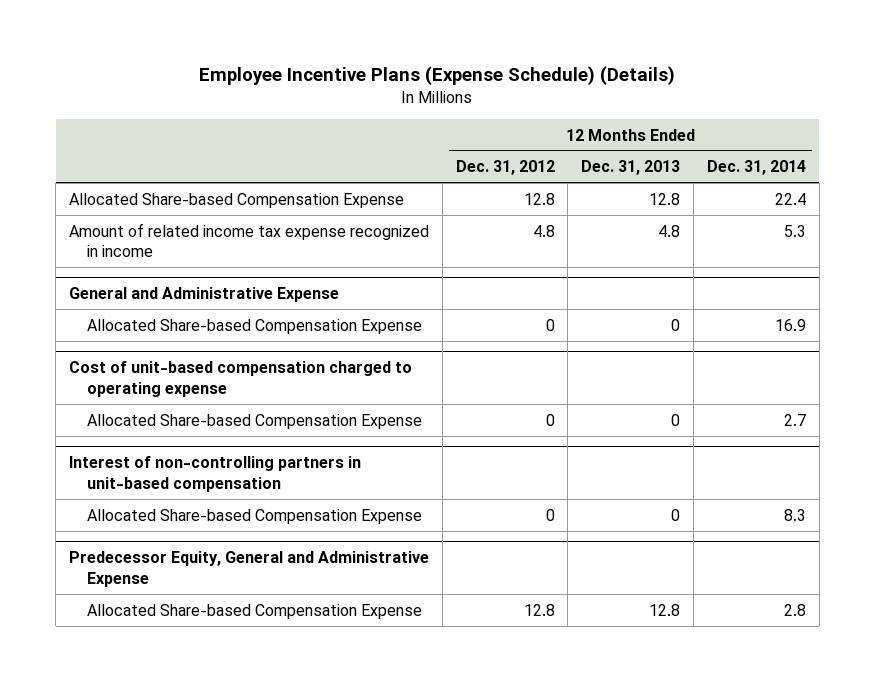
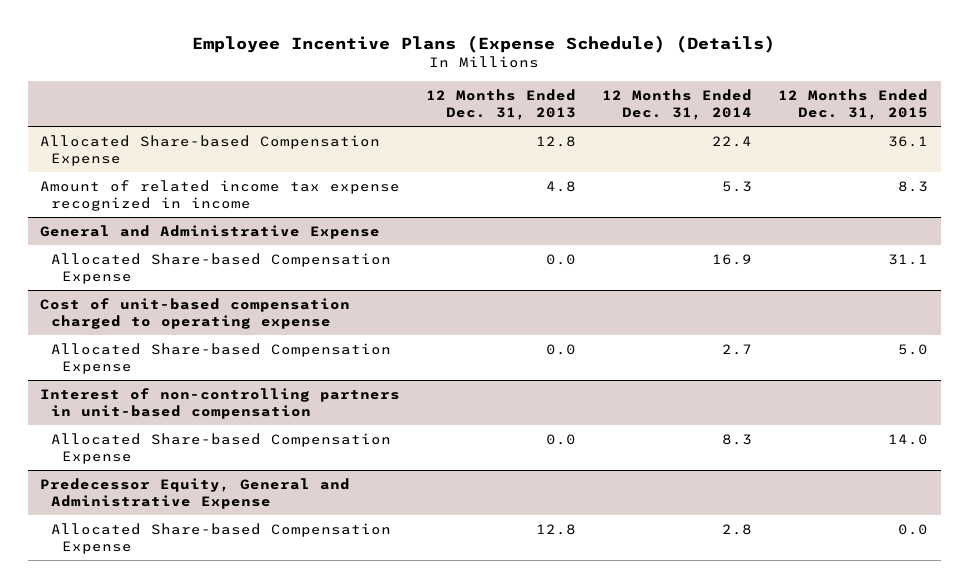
[455,160,555,176] Dec. 31, 2012 -> none
none -> [778,88,929,121] 12 Months Ended Dec. 31, 2015
[671,318,681,331] 0 -> [546,253,577,265] 0.0
[671,413,681,426] 0 -> [546,343,577,355] 0.0
[671,508,681,521] 0 -> [546,433,577,445] 0.0

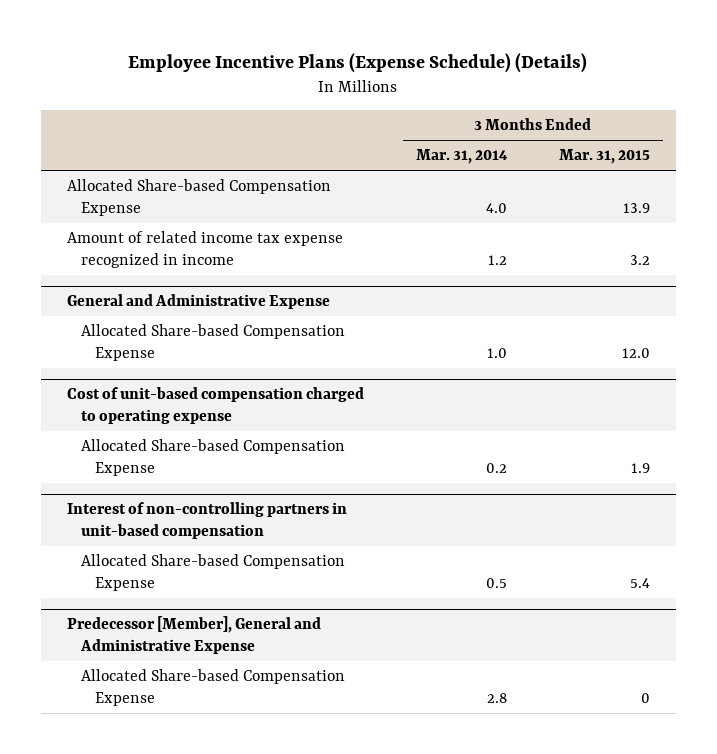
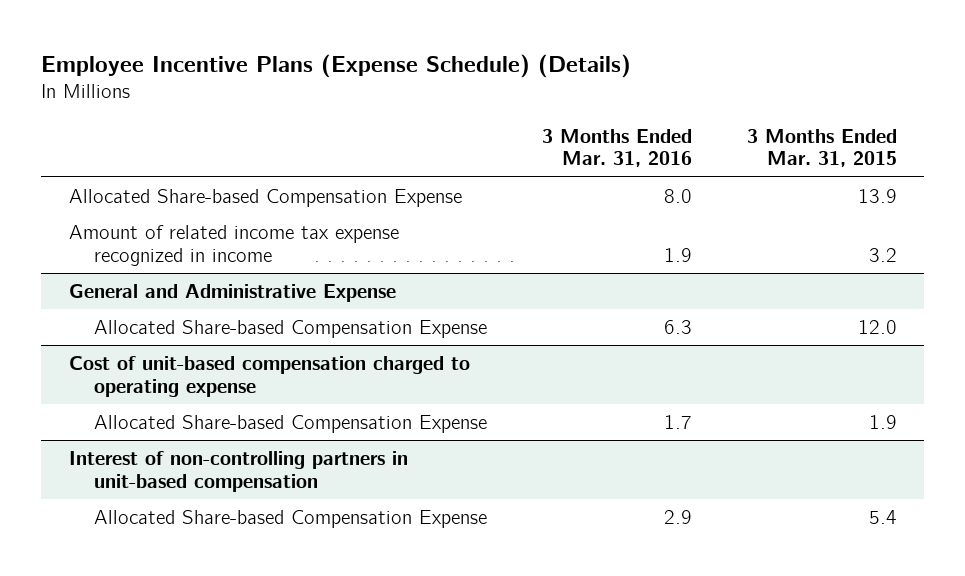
[415,149,508,165] Mar. 31, 2014 -> none
none -> [541,128,692,168] 3 Months Ended Mar. 31, 2016
[66,616,321,655] Predecessor [Member], General and Administrative Expense -> none
[80,669,345,707] Allocated Share-based Compensation Expense -> none

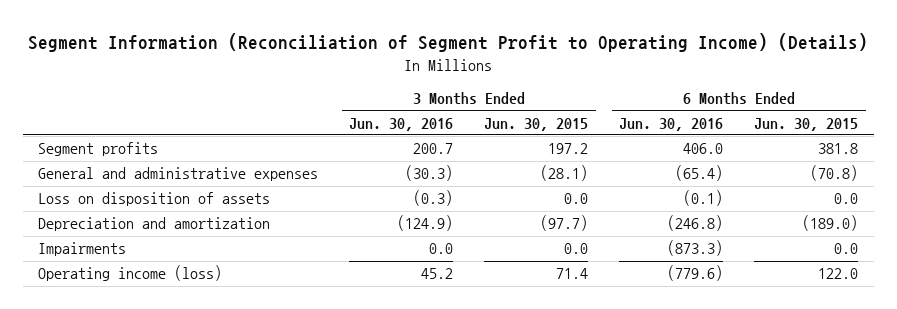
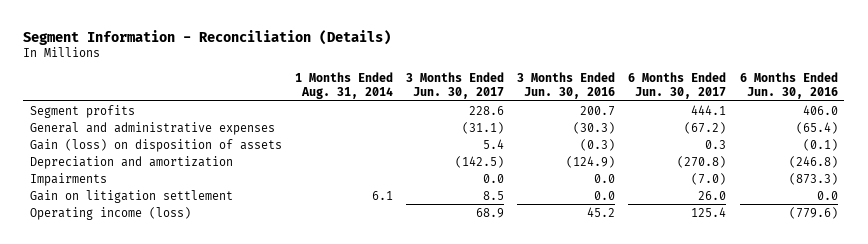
[28,32,869,52] Segment Information (Reconciliation of Segment Profit to Operating Income) (Details) -> [23,29,392,45] Segment Information - Reconciliation (Details)
[484,117,589,131] Jun. 30, 2015 -> none
[754,117,859,131] Jun. 30, 2015 -> none
none -> [295,71,394,100] 1 Months Ended Aug. 31, 2014
none -> [406,71,505,100] 3 Months Ended Jun. 30, 2017
none -> [628,71,727,100] 6 Months Ended Jun. 30, 2017
[38,192,271,207] Loss on disposition of assets -> [29,138,282,152] Gain (loss) on disposition of assets
none -> [29,189,233,203] Gain on litigation settlement

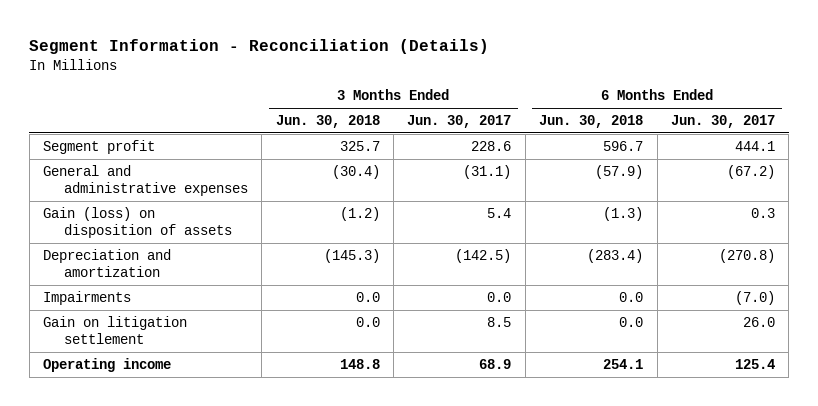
[295,71,394,100] 1 Months Ended Aug. 31, 2014 -> none
[517,71,616,100] 3 Months Ended Jun. 30, 2016 -> none
[739,71,838,100] 6 Months Ended Jun. 30, 2016 -> none
none -> [275,115,380,129] Jun. 30, 2018
none -> [539,115,644,129] Jun. 30, 2018
[29,104,135,118] Segment profits -> [43,139,156,154] Segment profit
[29,206,191,220] Operating income (loss) -> [43,357,172,372] Operating income

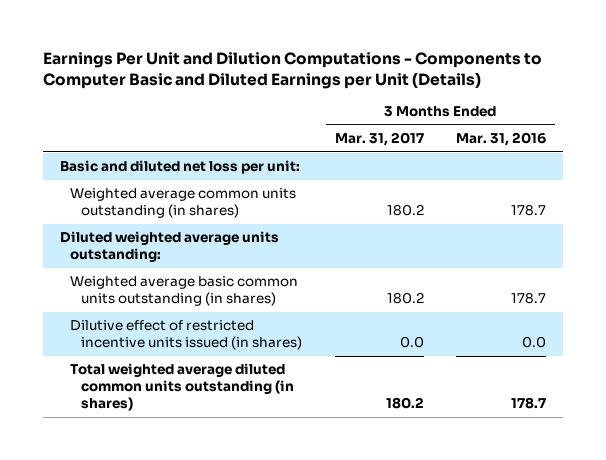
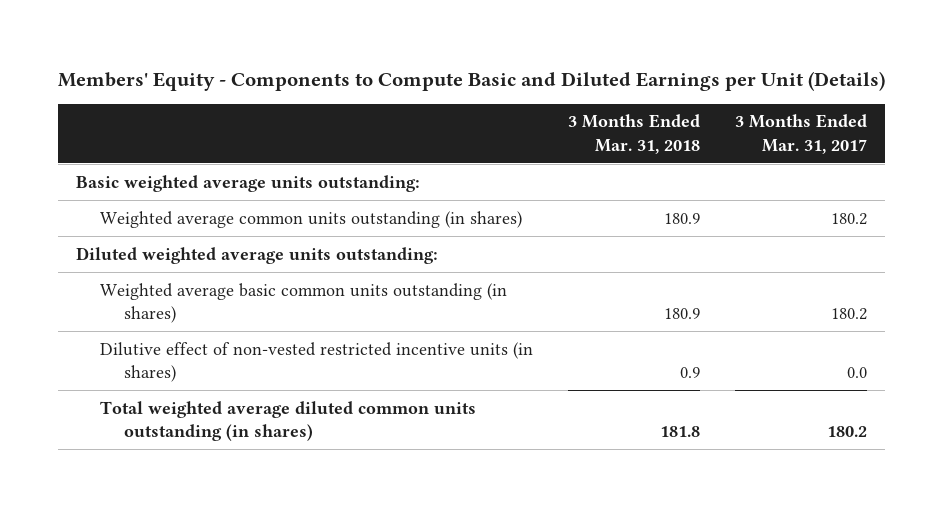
[43,52,543,89] Earnings Per Unit and Dilution Computations - Components to Computer Basic and Diluted Earnings per Unit (Details) -> [57,70,885,91] Members' Equity - Components to Compute Basic and Diluted Earnings per Unit (Details)
[456,132,547,147] Mar. 31, 2016 -> none
none -> [568,114,701,154] 3 Months Ended Mar. 31, 2018
[59,160,300,175] Basic and diluted net loss per unit: -> none
none -> [75,174,420,192] Basic weighted average units outstanding:
[70,320,302,351] Dilutive effect of restricted incentive units issued (in shares) -> [99,341,533,382] Dilutive effect of non-vested restricted incentive units (in shares)

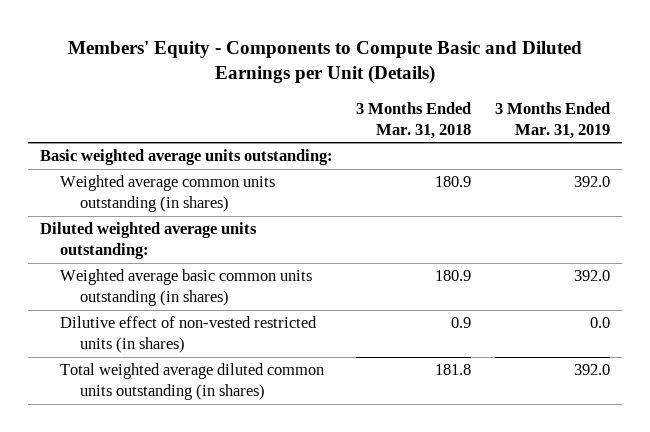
[735,114,868,154] 3 Months Ended Mar. 31, 2017 -> none
none -> [494,101,610,139] 3 Months Ended Mar. 31, 2019
[99,341,533,382] Dilutive effect of non-vested restricted incentive units (in shares) -> [59,316,317,354] Dilutive effect of non-vested restricted units (in shares)

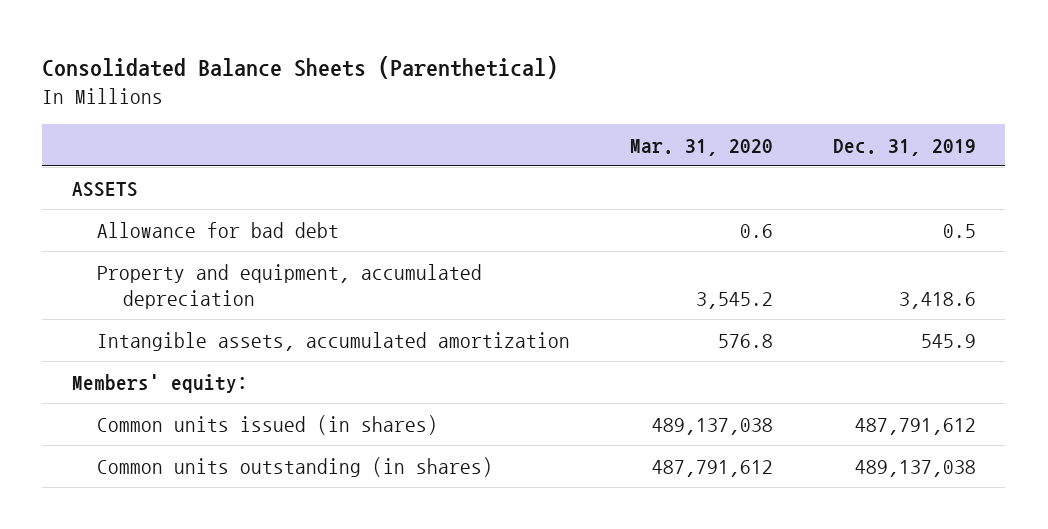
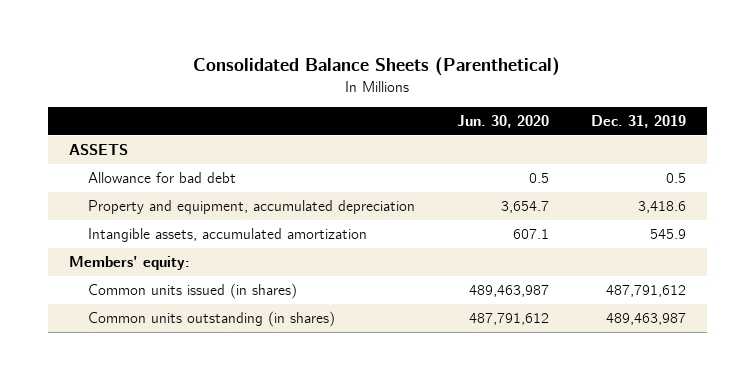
[629,138,773,156] Mar. 31, 2020 -> none
none -> [456,115,549,129] Jun. 30, 2020
[854,459,976,477] 489,137,038 -> [605,313,686,326] 489,463,987

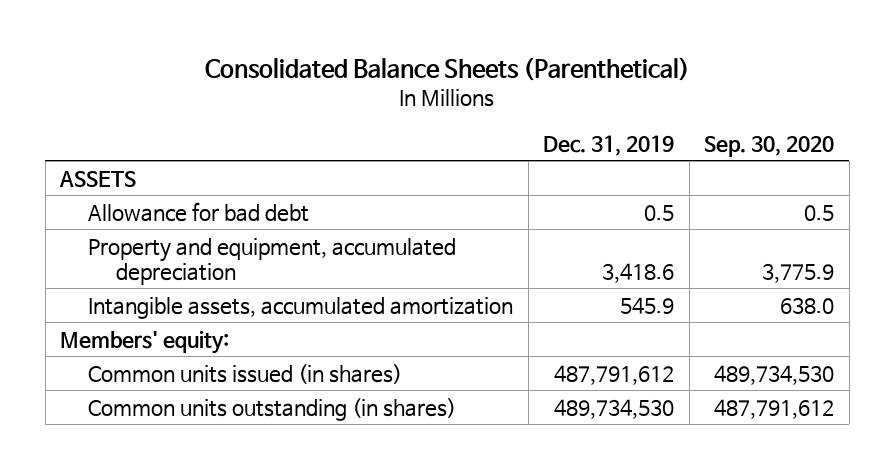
[456,115,549,129] Jun. 30, 2020 -> none
none -> [704,135,835,157] Sep. 30, 2020
[605,313,686,326] 489,463,987 -> [554,398,675,419] 489,734,530

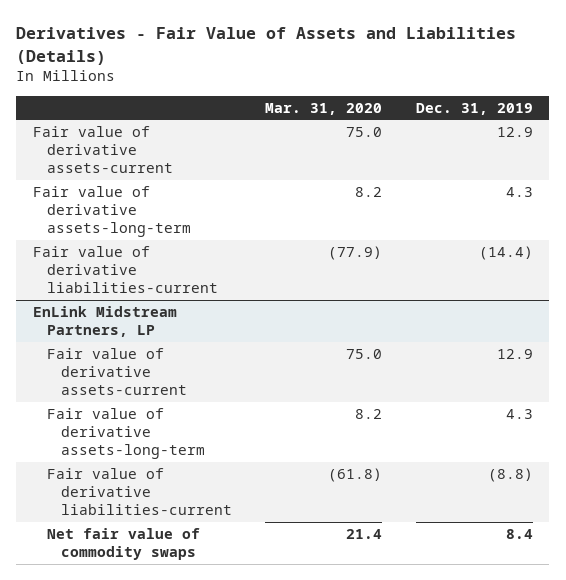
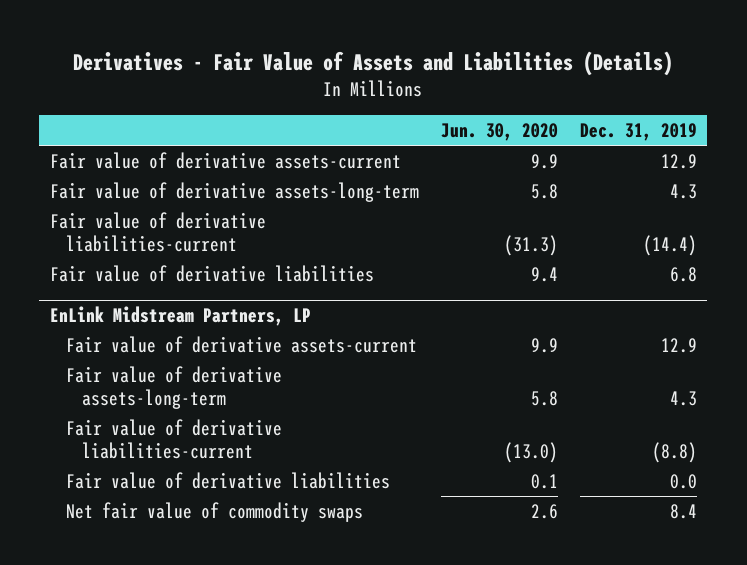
[265,102,383,115] Mar. 31, 2020 -> none
none -> [440,123,558,142] Jun. 30, 2020
none -> [50,264,375,282] Fair value of derivative liabilities
none -> [66,471,391,489] Fair value of derivative liabilities

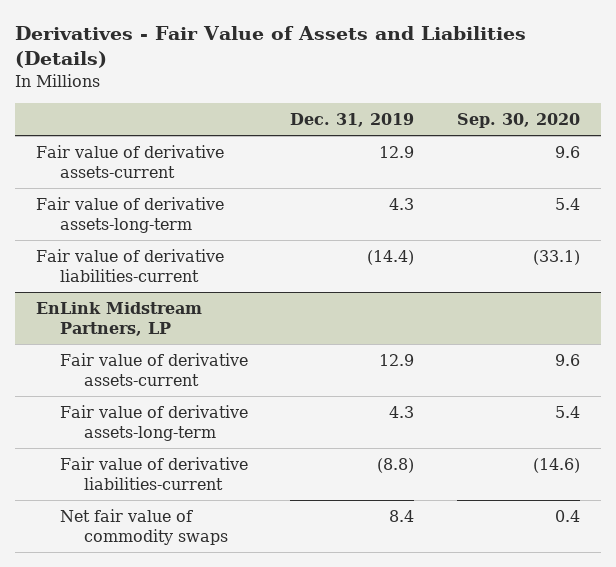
[440,123,558,142] Jun. 30, 2020 -> none
none -> [456,112,580,128] Sep. 30, 2020
[50,264,375,282] Fair value of derivative liabilities -> none
[66,471,391,489] Fair value of derivative liabilities -> none

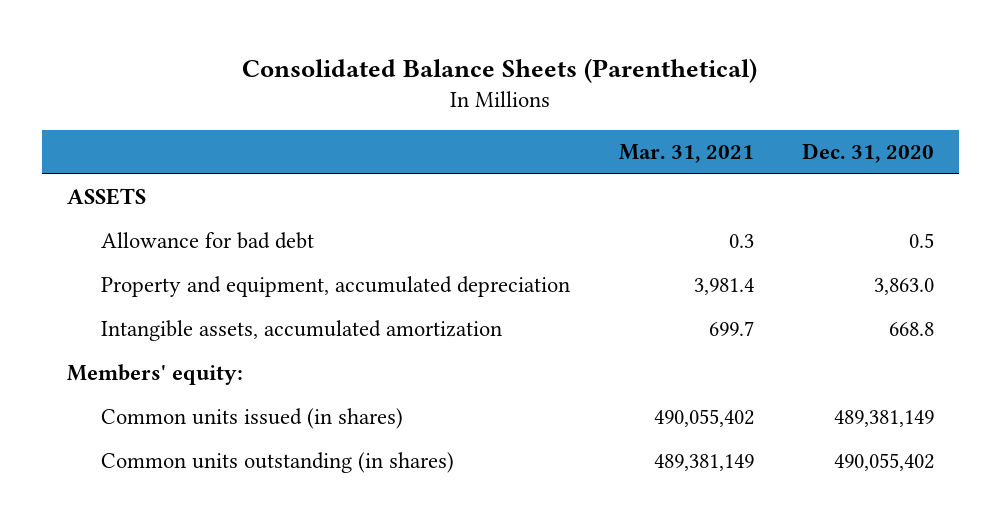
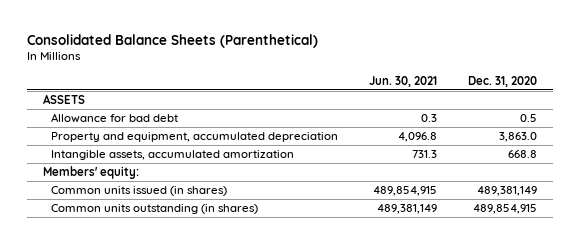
[618,144,754,164] Mar. 31, 2021 -> none
none -> [368,76,437,88] Jun. 30, 2021
[834,453,935,472] 490,055,402 -> [473,204,538,215] 489,854,915

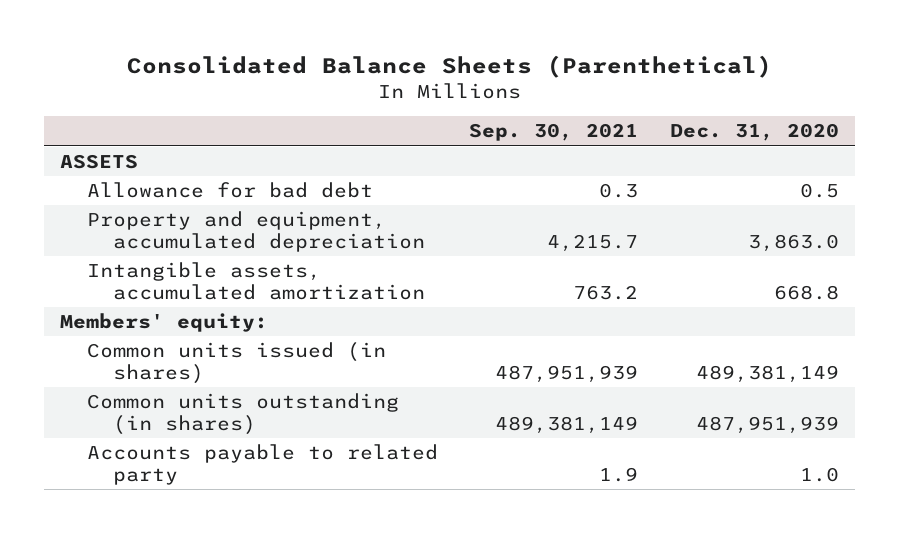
[368,76,437,88] Jun. 30, 2021 -> none
none -> [469,123,639,142] Sep. 30, 2021
[473,204,538,215] 489,854,915 -> [696,416,840,435] 487,951,939
none -> [86,444,438,486] Accounts payable to related party

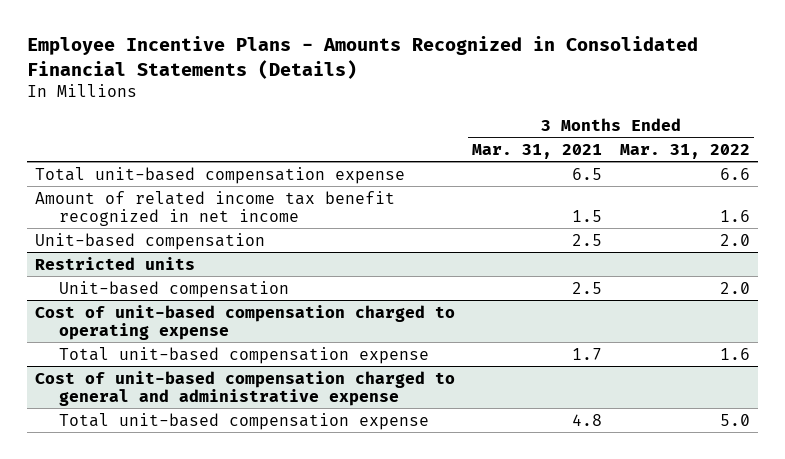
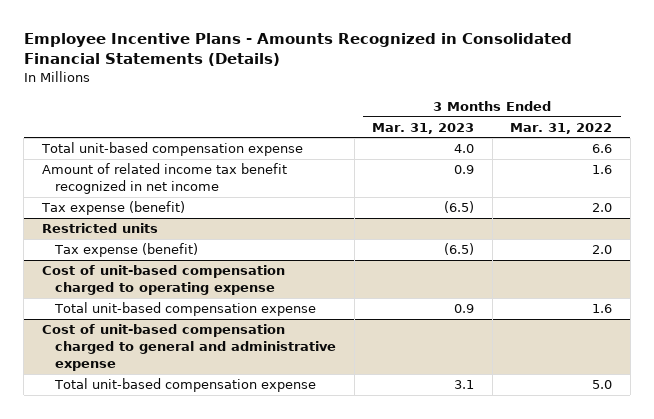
[472,143,603,159] Mar. 31, 2021 -> none
none -> [372,122,475,134] Mar. 31, 2023
[35,232,266,250] Unit-based compensation -> [40,201,185,216] Tax expense (benefit)
[59,280,290,298] Unit-based compensation -> [54,243,199,258] Tax expense (benefit)

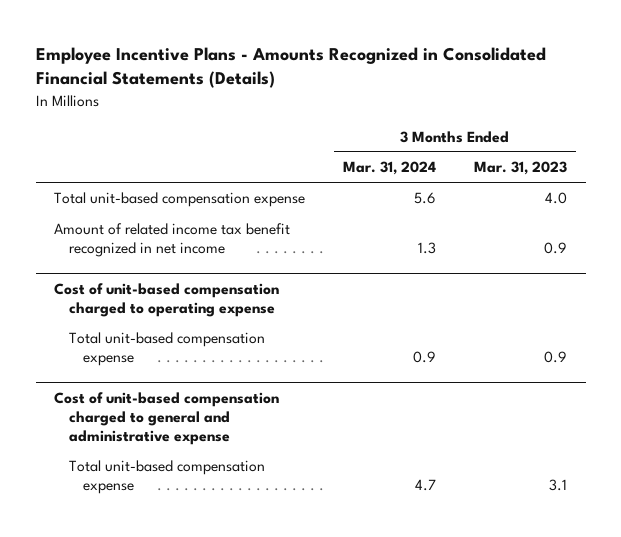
[510,122,613,134] Mar. 31, 2022 -> none
none -> [343,161,437,176] Mar. 31, 2024
[40,201,185,216] Tax expense (benefit) -> none
[41,223,158,234] Restricted units -> none
[54,243,199,258] Tax expense (benefit) -> none

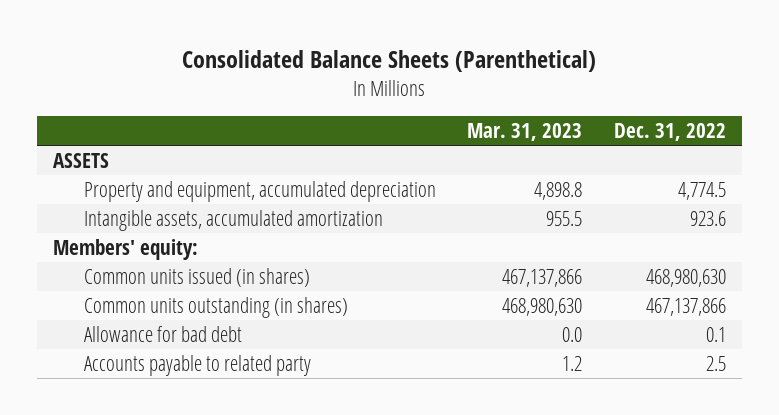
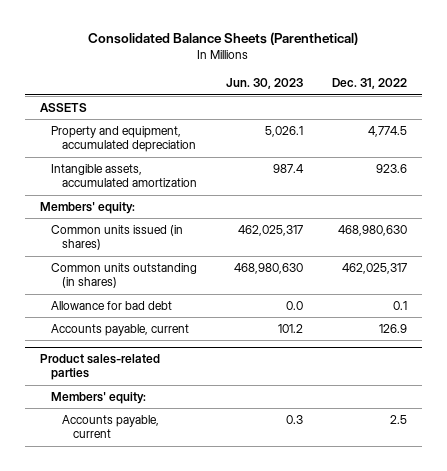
[467,122,583,141] Mar. 31, 2023 -> none
none -> [225,78,303,90] Jun. 30, 2023
[646,297,727,316] 467,137,866 -> [342,263,408,275] 462,025,317
[83,354,311,376] Accounts payable to related party -> none
none -> [50,324,189,337] Accounts payable, current
none -> [39,354,160,381] Product sales-related parties
none -> [50,392,146,405] Members' equity:
none -> [61,415,159,439] Accounts payable, current

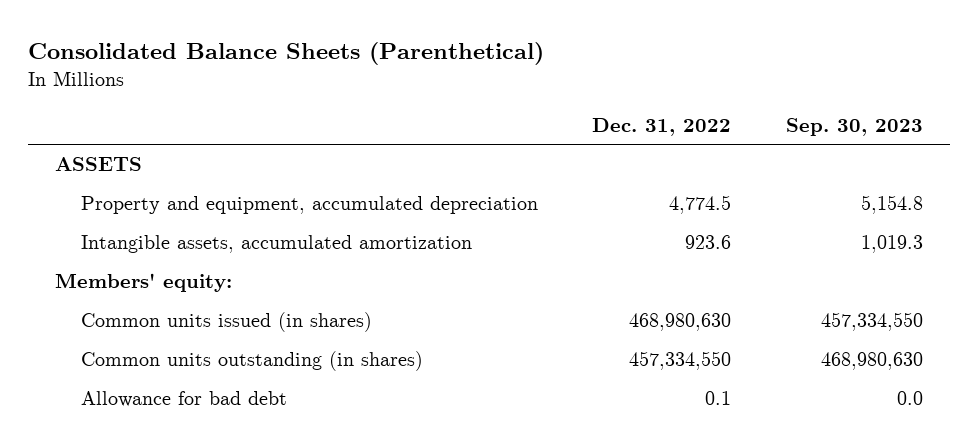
[225,78,303,90] Jun. 30, 2023 -> none
none -> [785,117,923,136] Sep. 30, 2023
[342,263,408,275] 462,025,317 -> [629,351,732,371] 457,334,550
[50,324,189,337] Accounts payable, current -> none
[39,354,160,381] Product sales-related parties -> none
[50,392,146,405] Members' equity: -> none
[61,415,159,439] Accounts payable, current -> none

